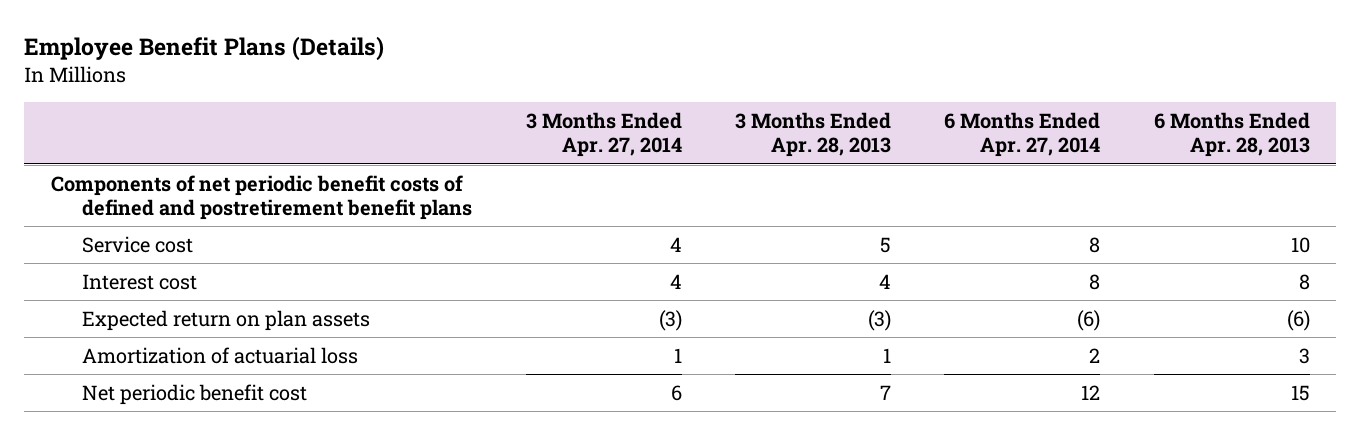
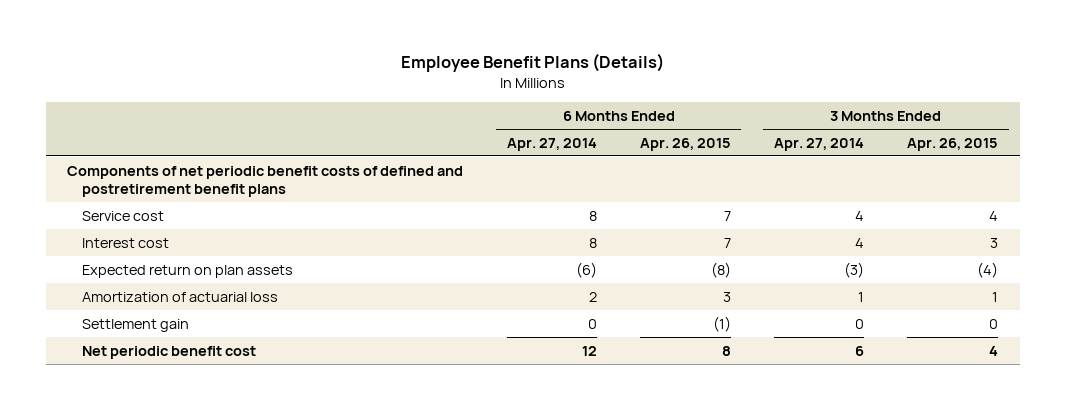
[735,112,892,158] 3 Months Ended Apr. 28, 2013 -> none
[1153,112,1310,158] 6 Months Ended Apr. 28, 2013 -> none
none -> [639,137,731,151] Apr. 26, 2015
none -> [906,137,998,151] Apr. 26, 2015
none -> [81,318,189,332] Settlement gain

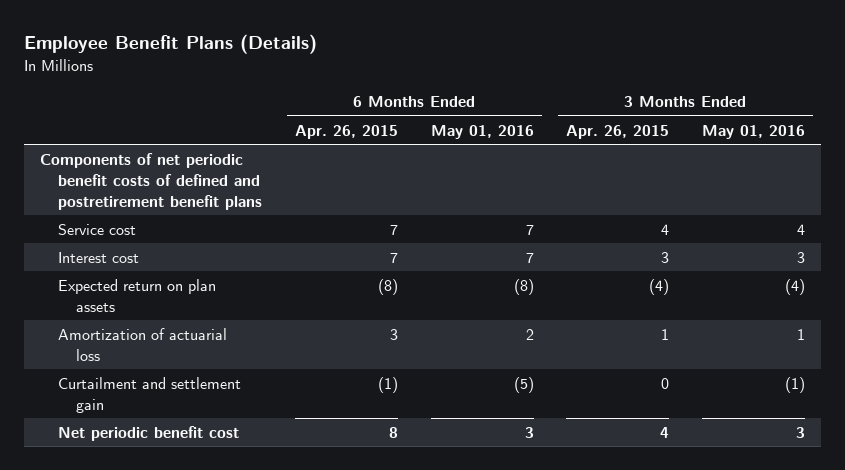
[506,137,597,151] Apr. 27, 2014 -> none
[773,137,864,151] Apr. 27, 2014 -> none
none -> [430,124,534,139] May 01, 2016
none -> [701,124,805,139] May 01, 2016
[81,318,189,332] Settlement gain -> [58,376,242,413] Curtailment and settlement gain

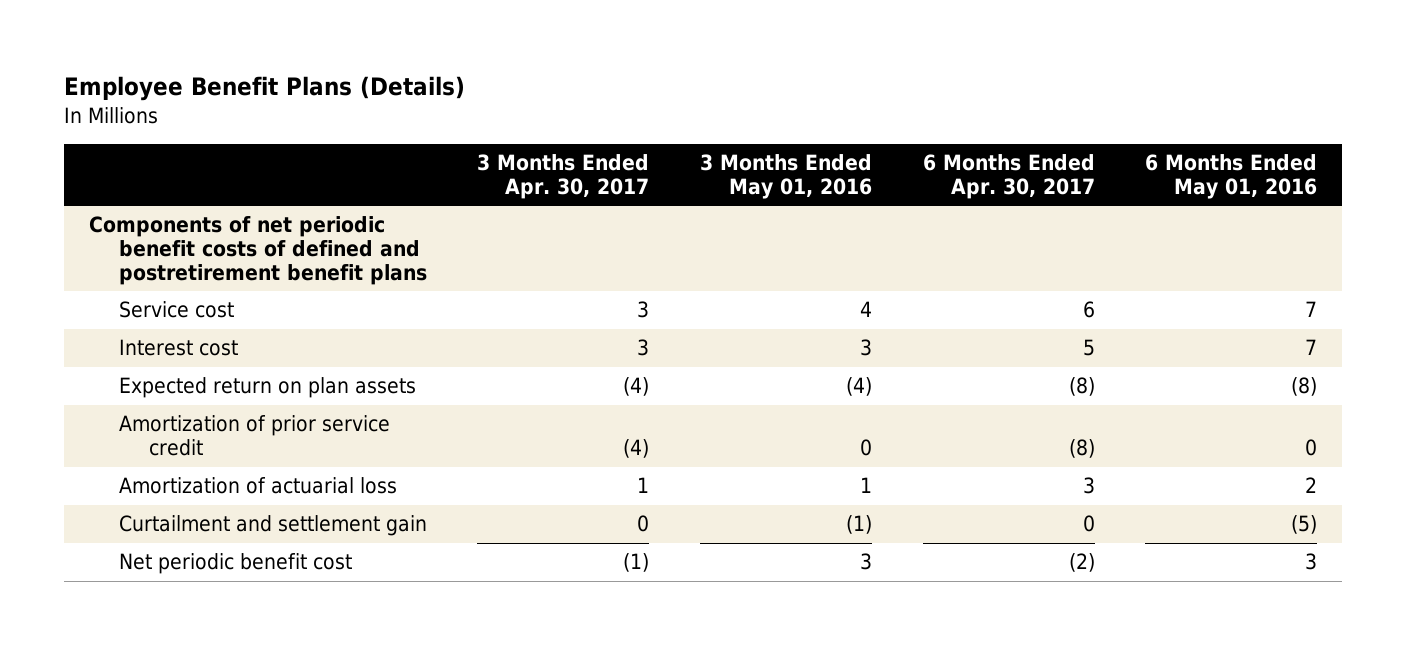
[294,124,398,139] Apr. 26, 2015 -> none
[566,124,670,139] Apr. 26, 2015 -> none
none -> [477,153,650,199] 3 Months Ended Apr. 30, 2017
none -> [922,153,1095,199] 6 Months Ended Apr. 30, 2017
none -> [118,415,390,457] Amortization of prior service credit

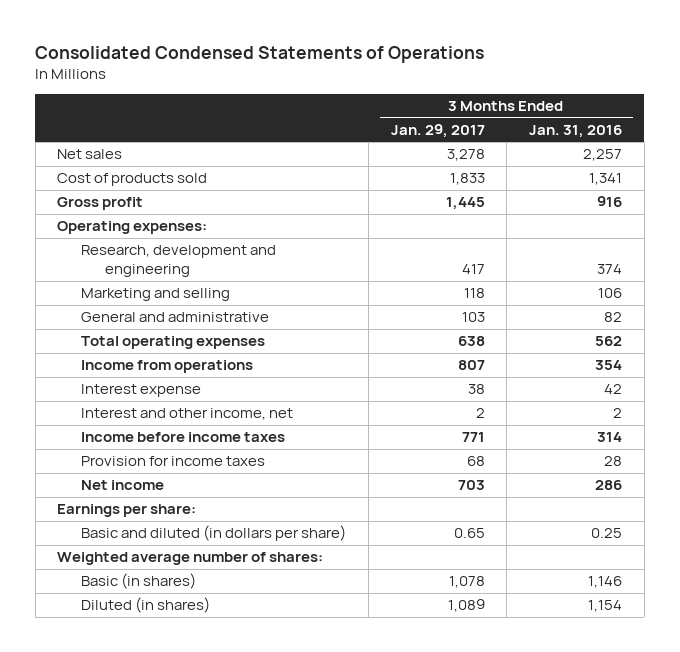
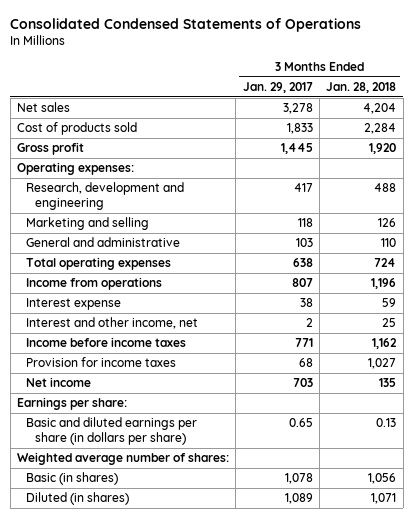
[529,125,623,139] Jan. 31, 2016 -> none
none -> [326,82,397,94] Jan. 28, 2018
[81,525,347,542] Basic and diluted (in dollars per share) -> [25,417,197,446] Basic and diluted earnings per share (in dollars per share)

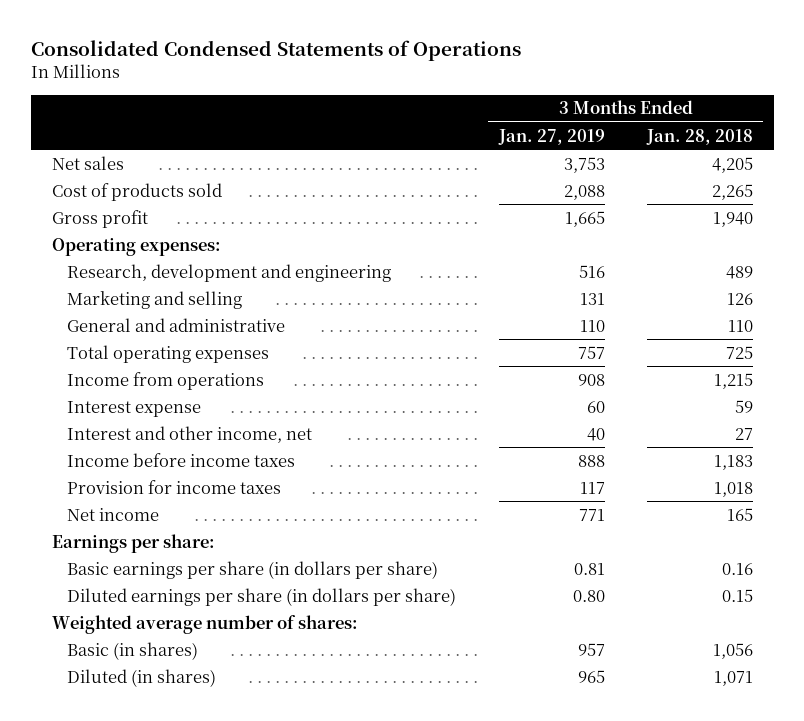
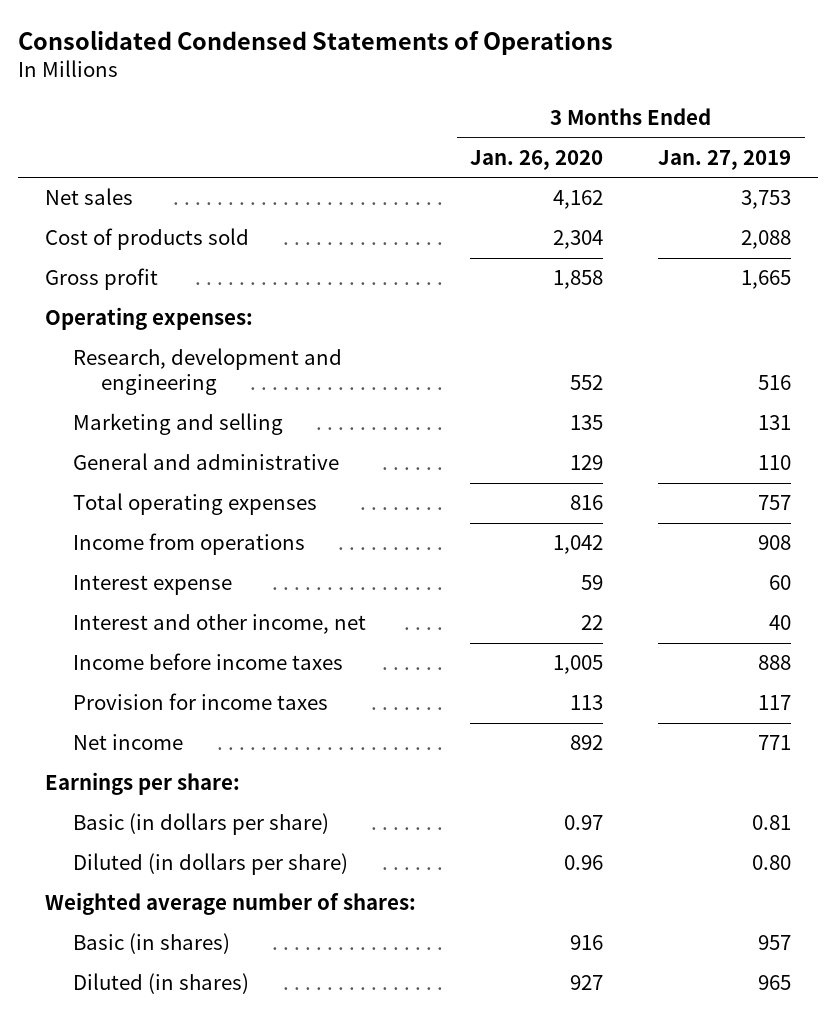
[645,128,753,145] Jan. 28, 2018 -> none
none -> [470,149,604,170] Jan. 26, 2020
[67,560,439,579] Basic earnings per share (in dollars per share) -> [72,813,329,836] Basic (in dollars per share)
[67,587,457,606] Diluted earnings per share (in dollars per share) -> [72,853,348,876] Diluted (in dollars per share)

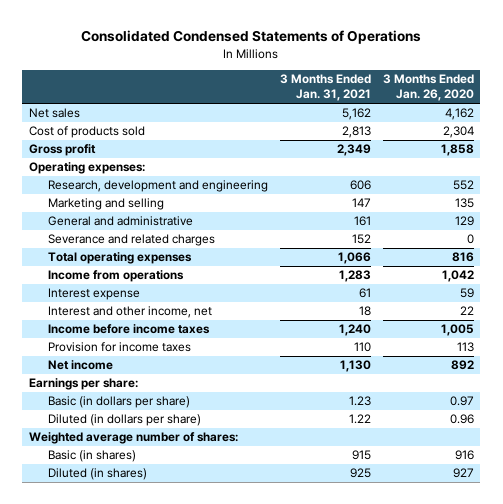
[657,149,791,170] Jan. 27, 2019 -> none
none -> [280,74,372,102] 3 Months Ended Jan. 31, 2021
none -> [47,234,215,247] Severance and related charges

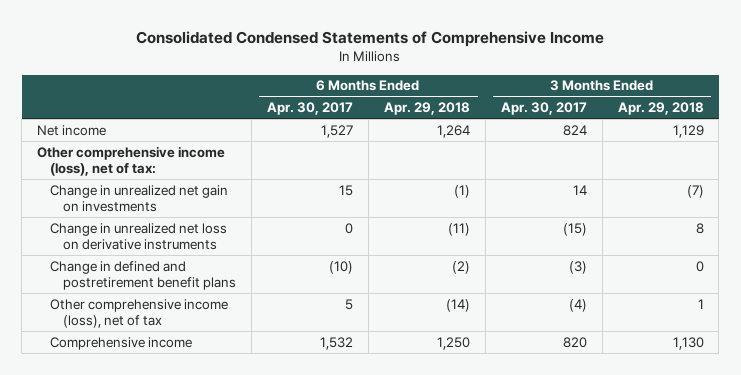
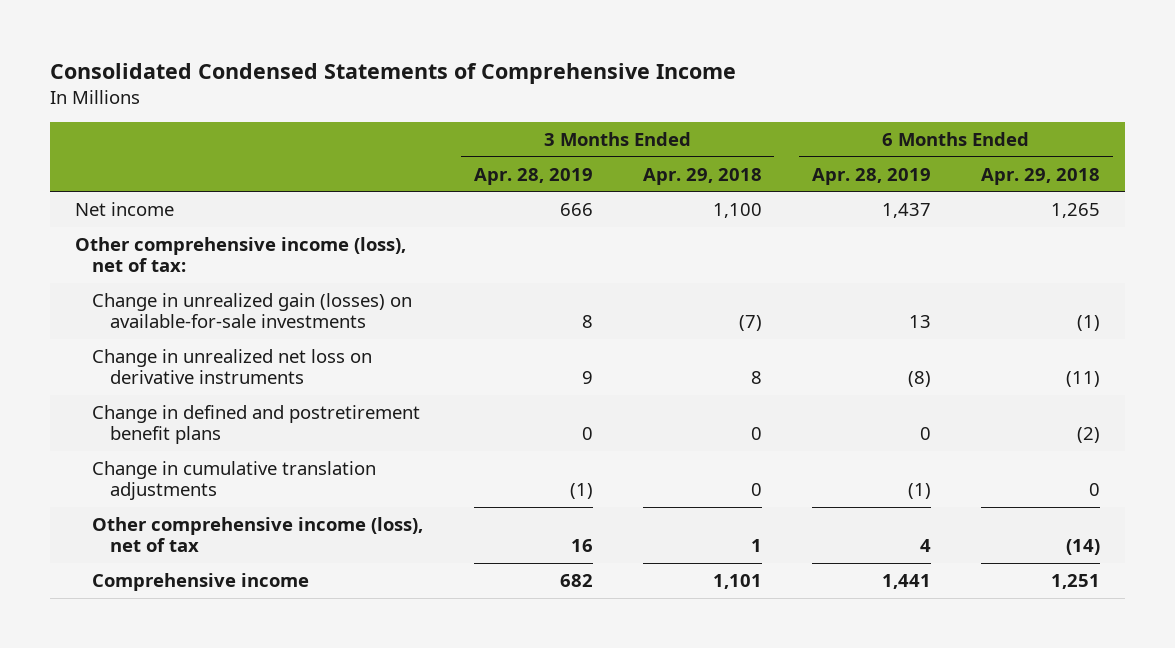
[267,102,354,116] Apr. 30, 2017 -> none
[500,102,587,116] Apr. 30, 2017 -> none
none -> [473,167,593,185] Apr. 28, 2019
none -> [811,167,931,185] Apr. 28, 2019
[436,124,470,138] 1,264 -> [1051,203,1101,219] 1,265
[672,124,704,138] 1,129 -> [712,203,762,219] 1,100
[50,184,229,212] Change in unrealized net gain on investments -> [92,293,413,329] Change in unrealized gain (losses) on available-for-sale investments
none -> [92,461,377,501] Change in cumulative translation adjustments
[436,336,470,350] 1,250 -> [1051,574,1101,590] 1,251
[672,336,704,350] 1,130 -> [712,574,762,590] 1,101

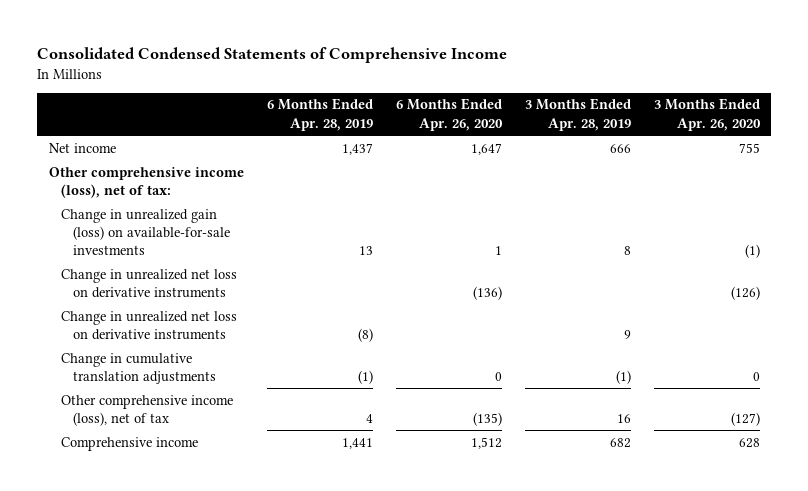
[642,167,762,185] Apr. 29, 2018 -> none
[981,167,1101,185] Apr. 29, 2018 -> none
none -> [395,98,503,131] 6 Months Ended Apr. 26, 2020
none -> [653,98,761,131] 3 Months Ended Apr. 26, 2020
[92,293,413,329] Change in unrealized gain (losses) on available-for-sale investments -> [60,208,231,256] Change in unrealized gain (loss) on available-for-sale investments
none -> [60,268,237,298] Change in unrealized net loss on derivative instruments
[92,405,421,445] Change in defined and postretirement benefit plans -> none

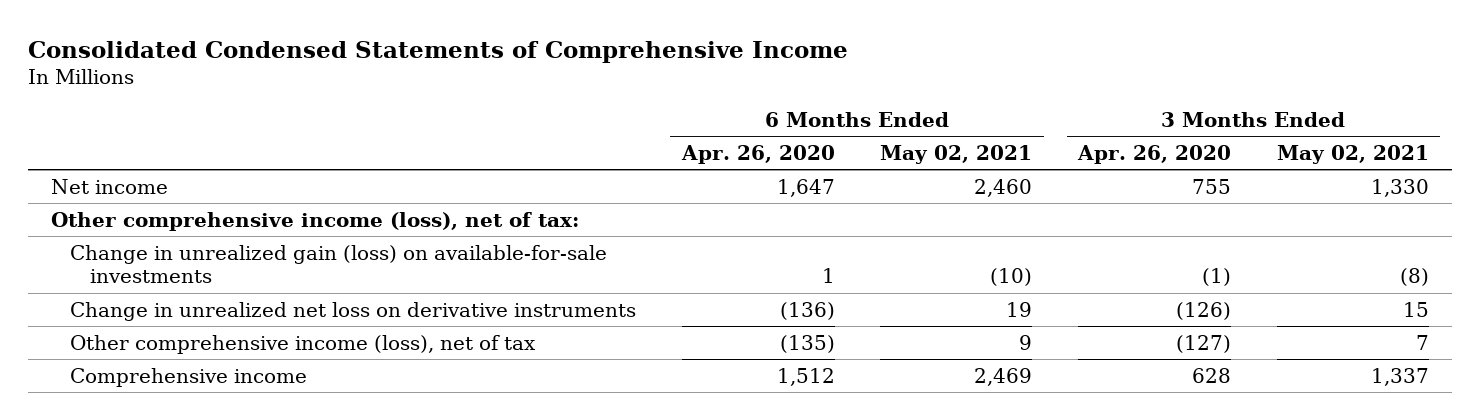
[266,98,373,131] 6 Months Ended Apr. 28, 2019 -> none
[524,98,631,131] 3 Months Ended Apr. 28, 2019 -> none
none -> [880,145,1033,165] May 02, 2021
none -> [1276,145,1429,165] May 02, 2021
[60,310,237,340] Change in unrealized net loss on derivative instruments -> none
[60,352,217,384] Change in cumulative translation adjustments -> none

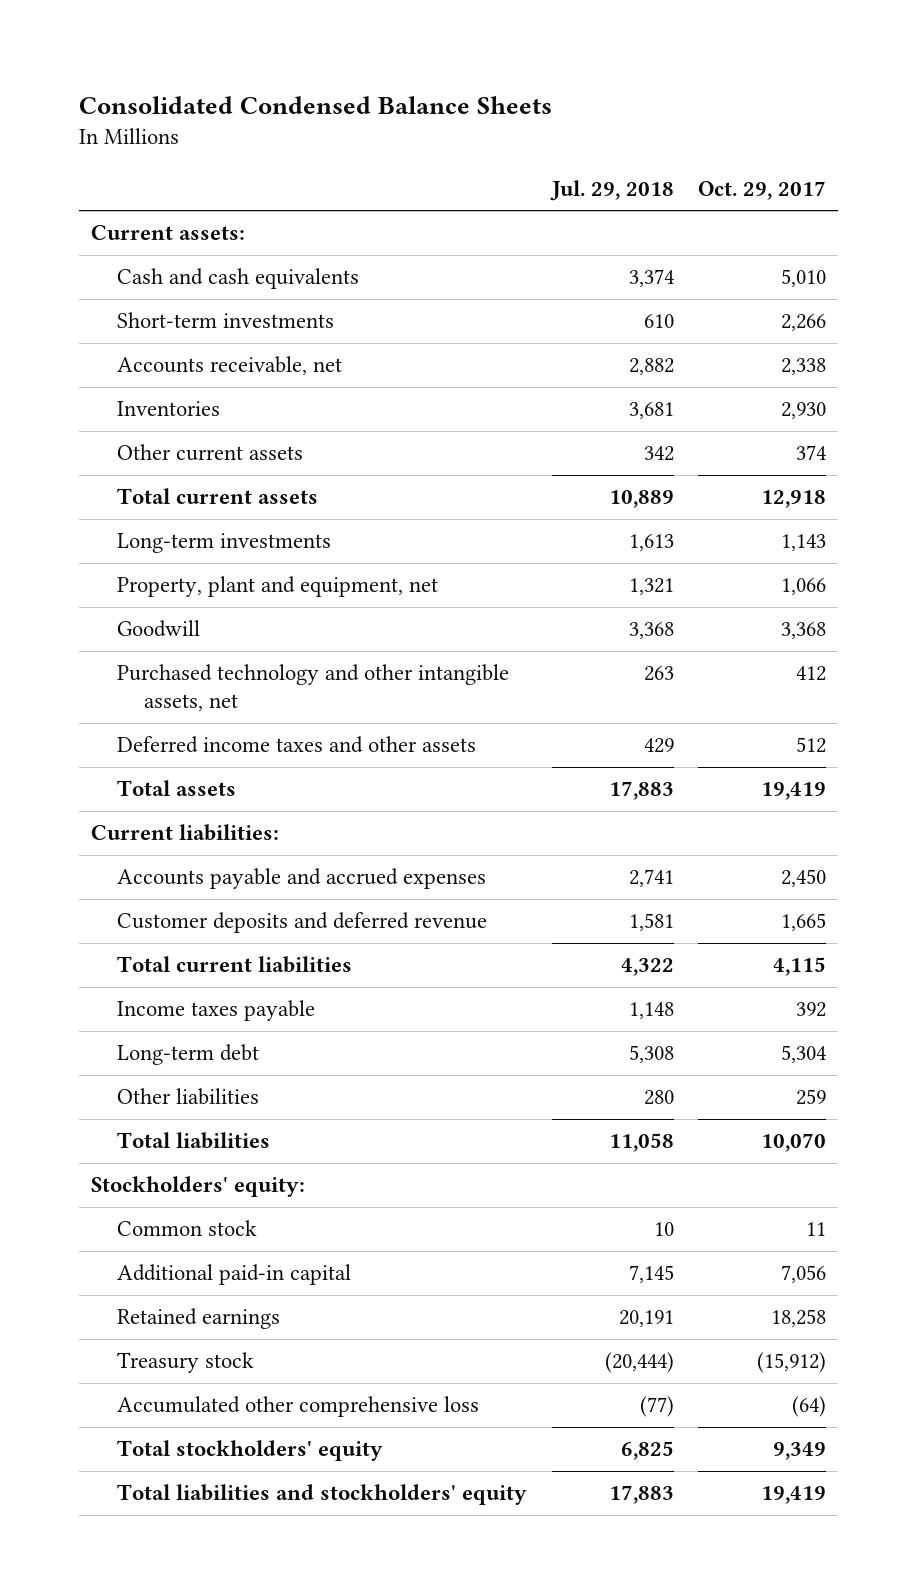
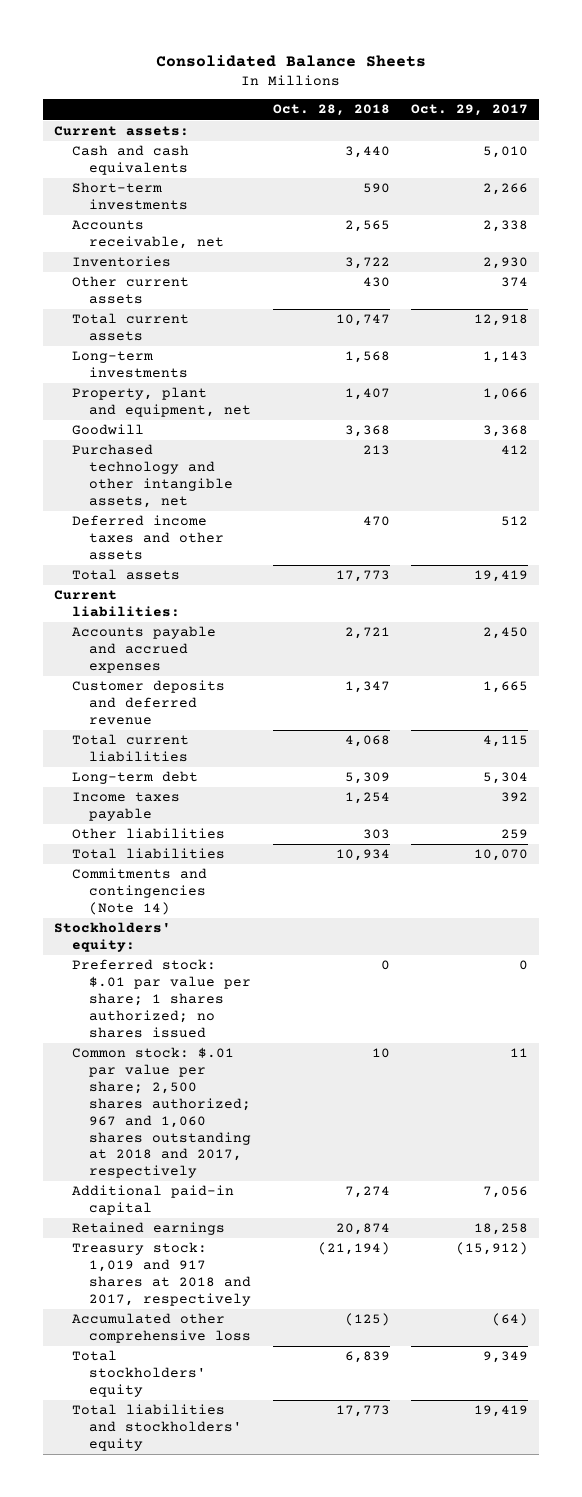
[78,95,552,114] Consolidated Condensed Balance Sheets -> [156,54,427,67] Consolidated Balance Sheets
[549,179,674,201] Jul. 29, 2018 -> none
none -> [272,104,390,117] Oct. 28, 2018
[117,1000,316,1022] Income taxes payable -> [71,792,180,822] Income taxes payable
none -> [71,868,207,916] Commitments and contingencies (Note 14)
none -> [71,959,252,1038] Preferred stock: $.01 par value per share; 1 shares authorized; no shares issued
[117,1220,258,1237] Common stock -> [71,1047,252,1179] Common stock: $.01 par value per share; 2,500 shares authorized; 967 and 1,060 shares outstanding at 2018 and 2017, respectively
[117,1352,255,1374] Treasury stock -> [71,1242,252,1306] Treasury stock: 1,019 and 917 shares at 2018 and 2017, respectively

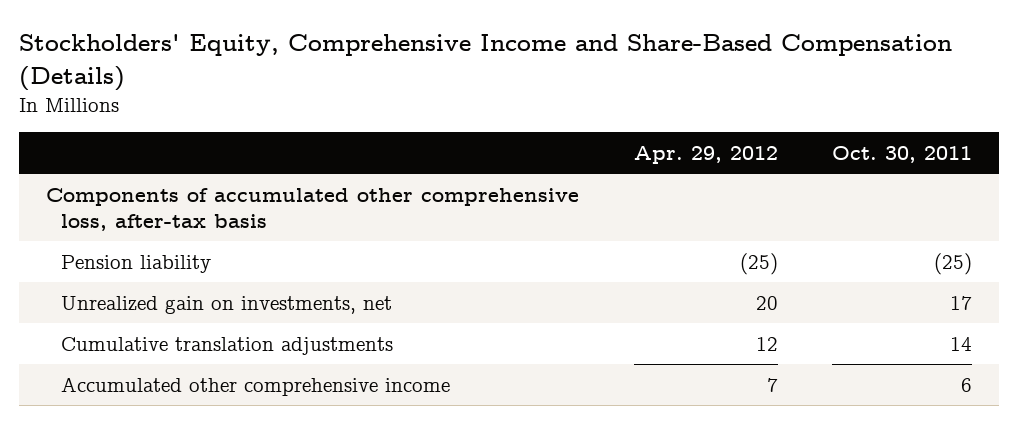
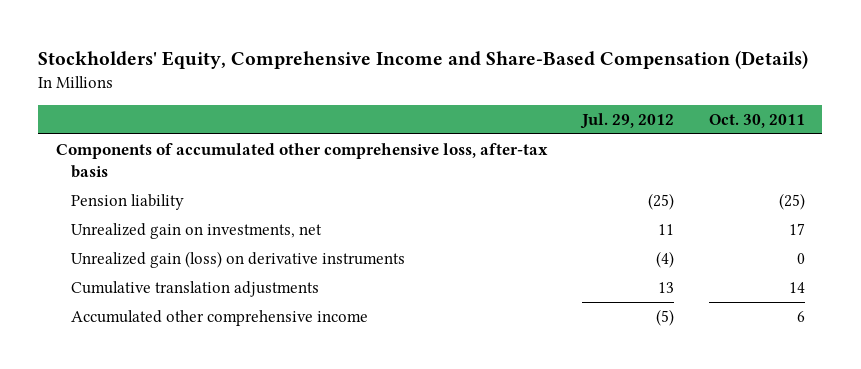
[633,146,778,165] Apr. 29, 2012 -> none
none -> [580,112,675,129] Jul. 29, 2012
none -> [70,250,405,268] Unrealized gain (loss) on derivative instruments

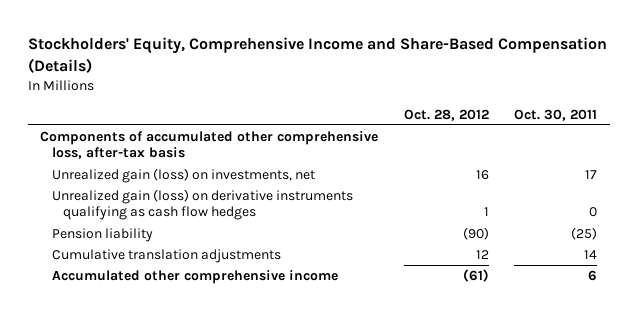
[580,112,675,129] Jul. 29, 2012 -> none
none -> [403,108,489,121] Oct. 28, 2012
none -> [51,167,315,183] Unrealized gain (loss) on investments, net
none -> [51,188,353,221] Unrealized gain (loss) on derivative instruments qualifying as cash flow hedges
[70,222,322,239] Unrealized gain on investments, net -> none
[70,250,405,268] Unrealized gain (loss) on derivative instruments -> none

